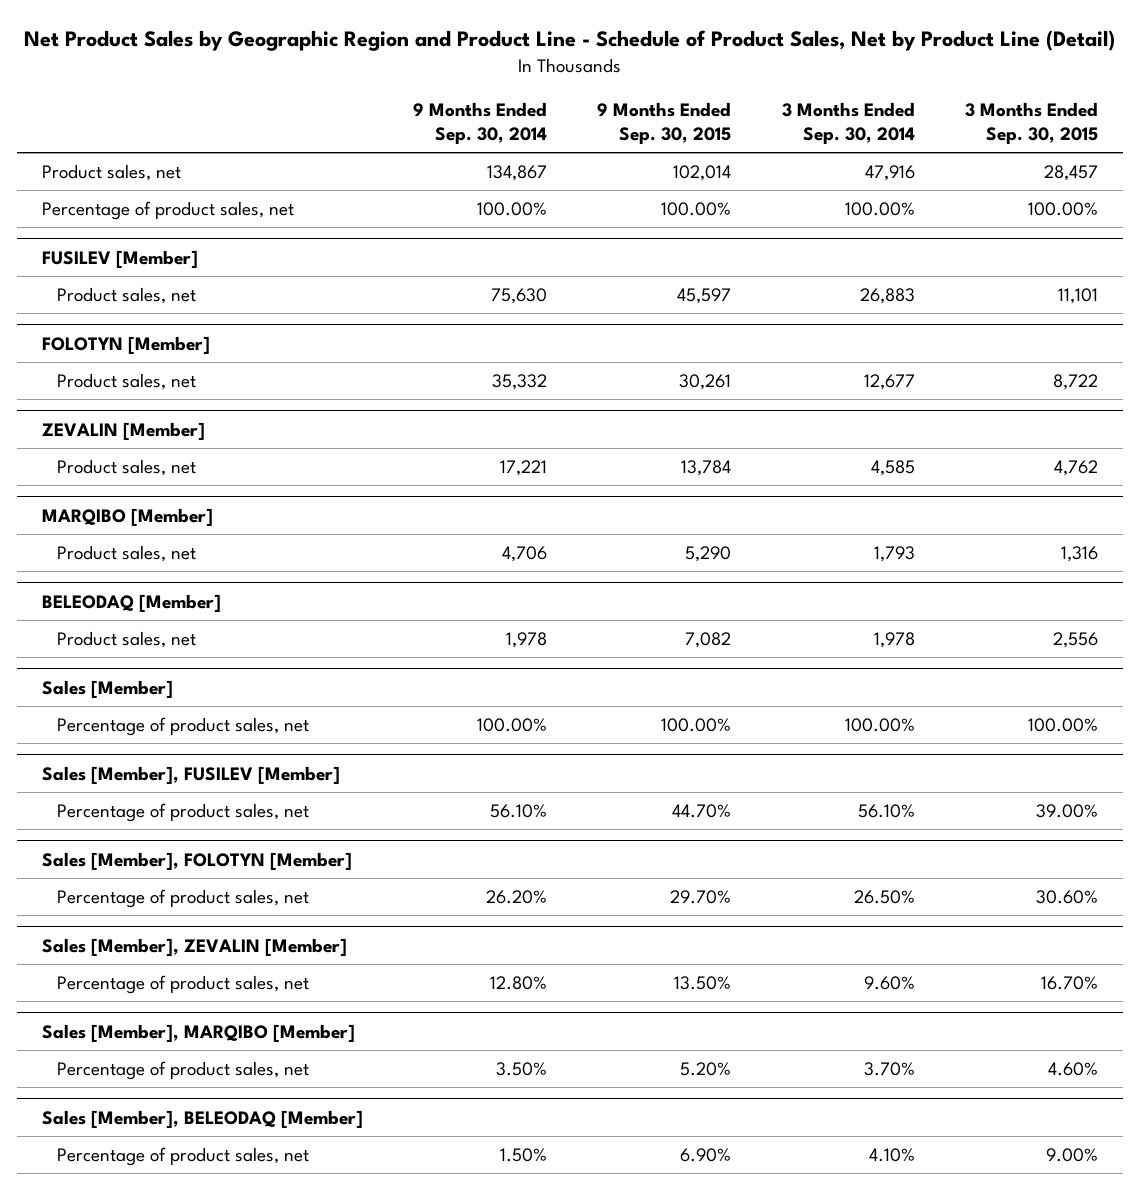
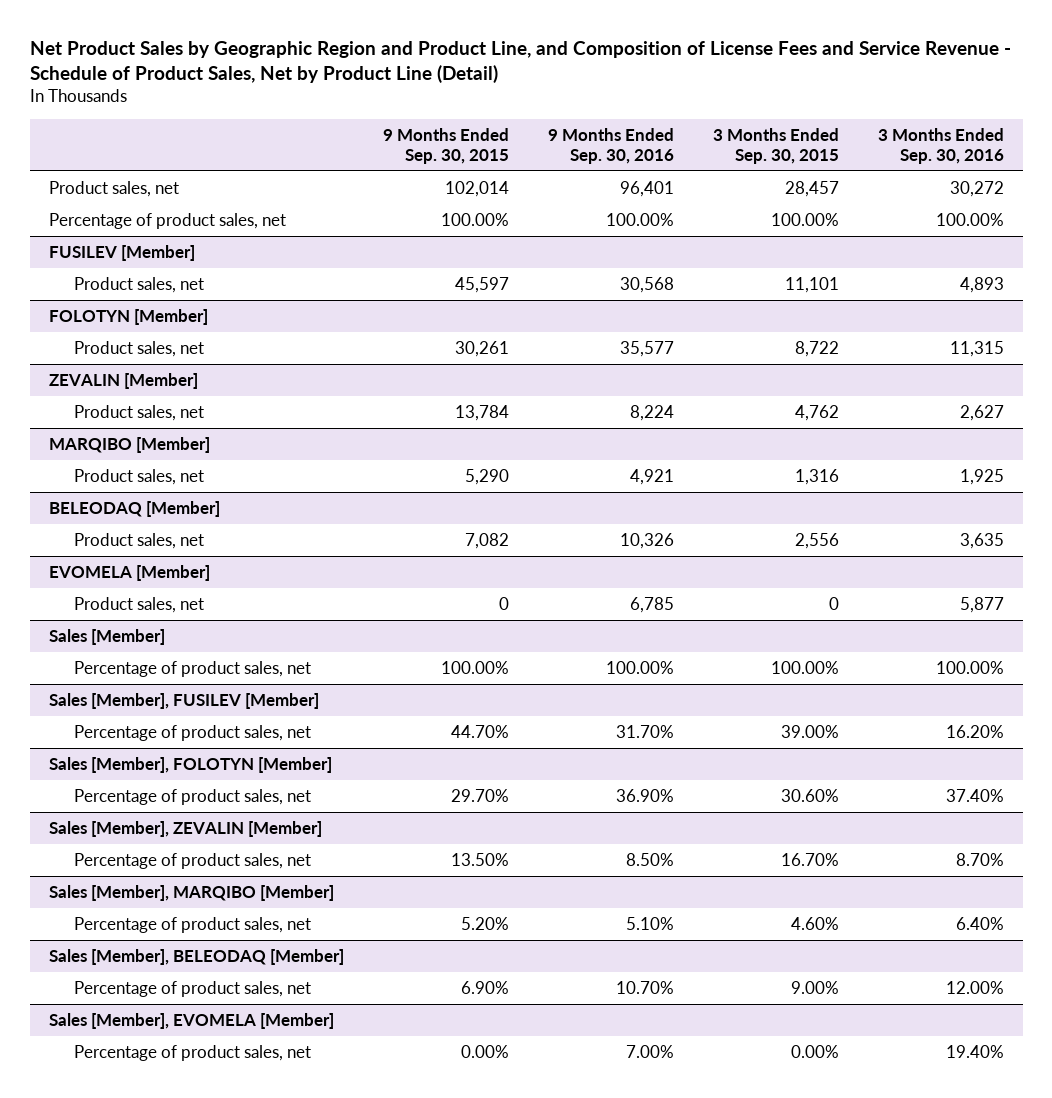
[23,30,1115,52] Net Product Sales by Geographic Region and Product Line - Schedule of Product Sales, Net by Product Line (Detail) -> [29,40,1011,84] Net Product Sales by Geographic Region and Product Line, and Composition of License Fees and Service Revenue - Schedule of Product Sales, Net by Product Line (Detail)
[413,101,548,144] 9 Months Ended Sep. 30, 2014 -> none
[781,101,915,144] 3 Months Ended Sep. 30, 2014 -> none
none -> [547,127,674,164] 9 Months Ended Sep. 30, 2016
none -> [877,127,1004,164] 3 Months Ended Sep. 30, 2016
none -> [48,564,210,581] EVOMELA [Member]
none -> [73,596,204,613] Product sales, net
none -> [48,1012,334,1029] Sales [Member], EVOMELA [Member]
none -> [73,1044,311,1061] Percentage of product sales, net

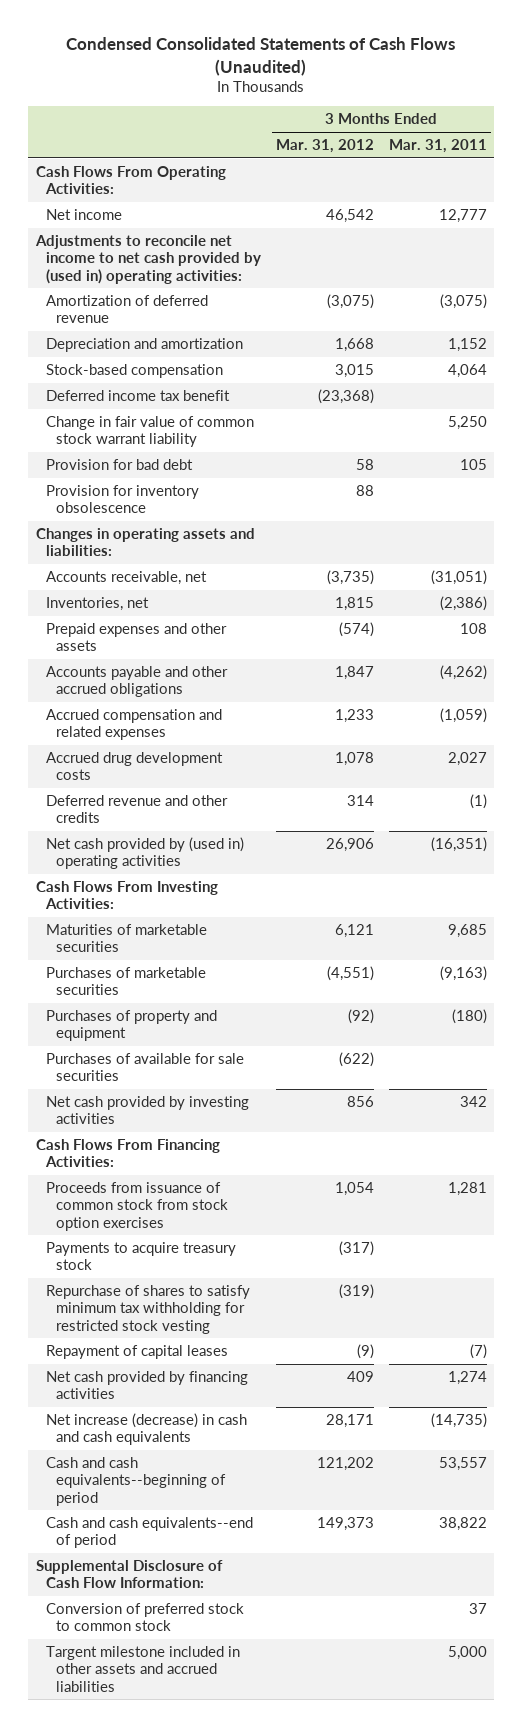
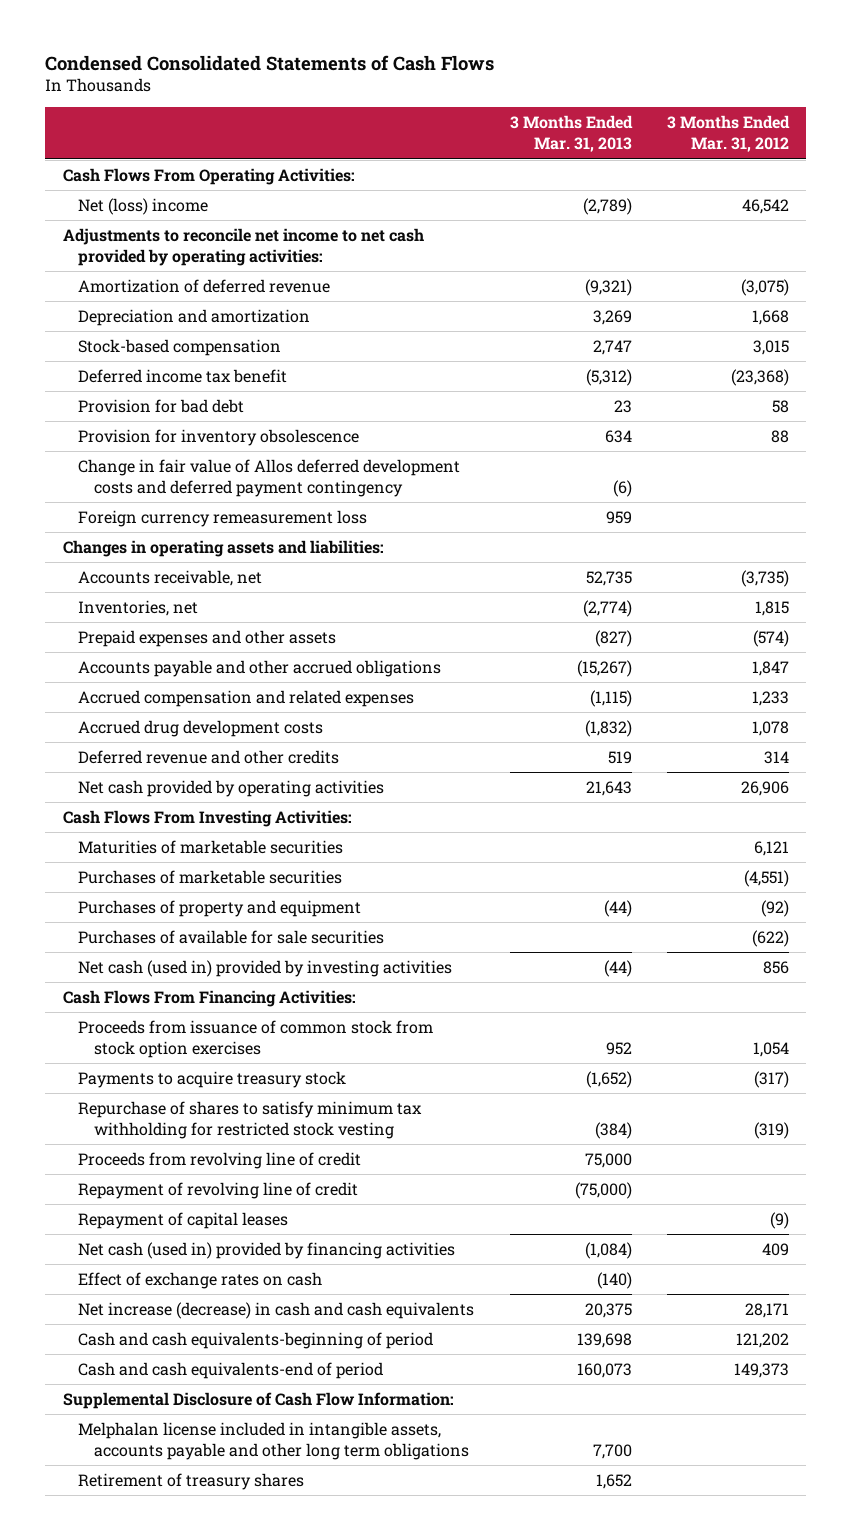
[66,37,456,76] Condensed Consolidated Statements of Cash Flows (Unaudited) -> [44,54,494,71] Condensed Consolidated Statements of Cash Flows
[388,139,487,154] Mar. 31, 2011 -> none
none -> [509,115,633,153] 3 Months Ended Mar. 31, 2013
[45,209,122,221] Net income -> [78,197,209,215] Net (loss) income
[34,235,261,284] Adjustments to reconcile net income to net cash provided by (used in) operating activities: -> [62,227,424,266] Adjustments to reconcile net income to net cash provided by operating activities:
[45,416,254,448] Change in fair value of common stock warrant liability -> none
none -> [78,458,461,497] Change in fair value of Allos deferred development costs and deferred payment contingency
none -> [78,509,368,527] Foreign currency remeasurement loss
[45,837,244,870] Net cash provided by (used in) operating activities -> [78,779,385,797] Net cash provided by operating activities
[45,1096,249,1125] Net cash provided by investing activities -> [78,959,453,977] Net cash (used in) provided by investing activities
none -> [78,1151,362,1169] Proceeds from revolving line of credit
none -> [78,1181,359,1199] Repayment of revolving line of credit
[45,1371,248,1400] Net cash provided by financing activities -> [78,1241,456,1259] Net cash (used in) provided by financing activities
none -> [78,1271,323,1289] Effect of exchange rates on cash
[45,1457,227,1506] Cash and cash equivalents--beginning of period -> [78,1331,434,1349] Cash and cash equivalents-beginning of period
[45,1517,253,1549] Cash and cash equivalents--end of period -> [78,1361,384,1379] Cash and cash equivalents-end of period
[45,1603,244,1632] Conversion of preferred stock to common stock -> none
[45,1646,240,1692] Targent milestone included in other assets and accrued liabilities -> none
none -> [78,1421,470,1460] Melphalan license included in intangible assets, accounts payable and other long term obligations
none -> [78,1472,305,1490] Retirement of treasury shares

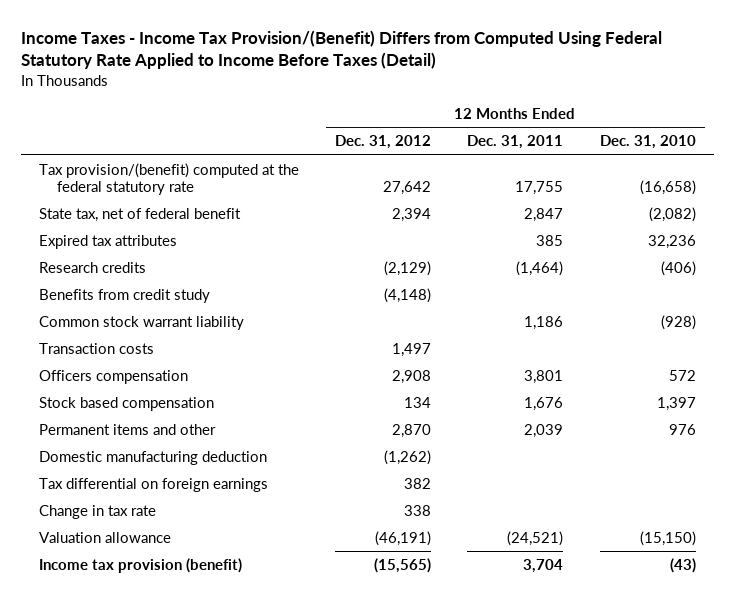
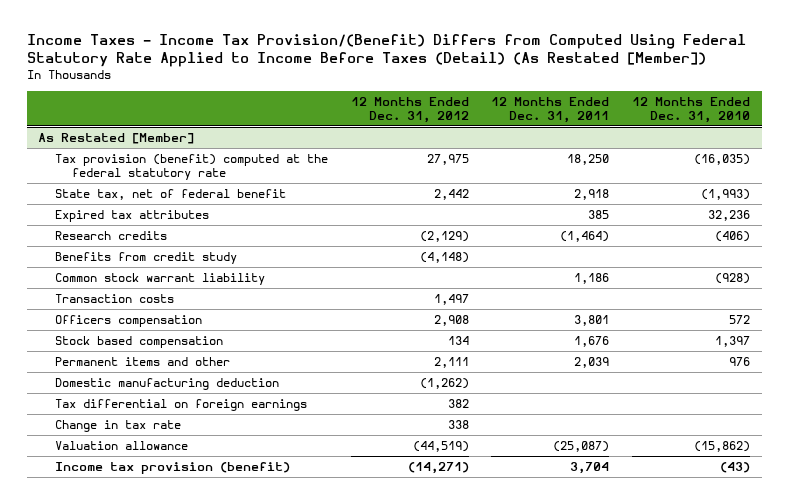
[21,29,663,70] Income Taxes - Income Tax Provision/(Benefit) Differs from Computed Using Federal Statutory Rate Applied to Income Before Taxes (Detail) -> [26,33,746,68] Income Taxes - Income Tax Provision/(Benefit) Differs from Computed Using Federal Statutory Rate Applied to Income Before Taxes (Detail) (As Restated [Member])
none -> [38,132,195,144] As Restated [Member]
[39,162,300,196] Tax provision/(benefit) computed at the federal statutory rate -> [54,153,328,180] Tax provision (benefit) computed at the federal statutory rate
[383,181,432,196] 27,642 -> [426,153,469,165] 27,975
[515,181,564,196] 17,755 -> [567,153,610,165] 18,250
[639,180,696,196] (16,658) -> [694,153,751,165] (16,035)
[392,207,432,222] 2,394 -> [433,188,469,200] 2,442
[524,207,564,222] 2,847 -> [574,188,610,200] 2,918
[648,206,696,222] (2,082) -> [701,188,751,200] (1,993)
[392,423,432,438] 2,870 -> [433,356,469,368] 2,111
[375,530,432,546] (46,191) -> [412,440,469,452] (44,519)
[507,530,564,546] (24,521) -> [553,440,610,452] (25,087)
[639,530,696,546] (15,150) -> [694,440,751,452] (15,862)
[374,557,432,573] (15,565) -> [407,461,469,474] (14,271)

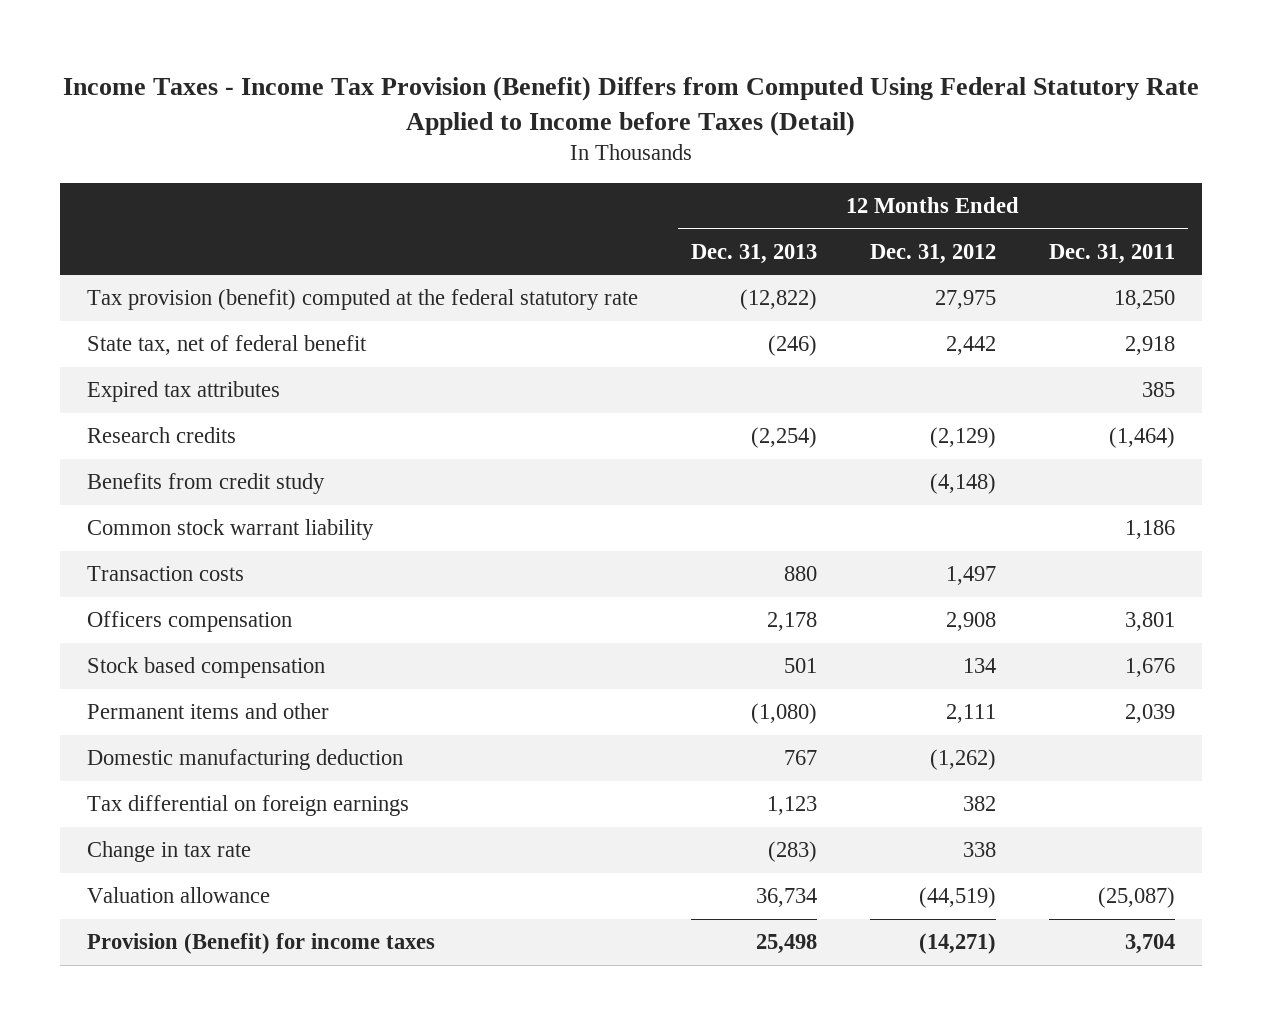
[26,33,746,68] Income Taxes - Income Tax Provision/(Benefit) Differs from Computed Using Federal Statutory Rate Applied to Income Before Taxes (Detail) (As Restated [Member]) -> [63,76,1200,137] Income Taxes - Income Tax Provision (Benefit) Differs from Computed Using Federal Statutory Rate Applied to Income before Taxes (Detail)
[632,96,751,123] 12 Months Ended Dec. 31, 2010 -> none
none -> [690,243,817,264] Dec. 31, 2013
[38,132,195,144] As Restated [Member] -> none
[54,461,290,474] Income tax provision (benefit) -> [86,933,435,955] Provision (Benefit) for income taxes

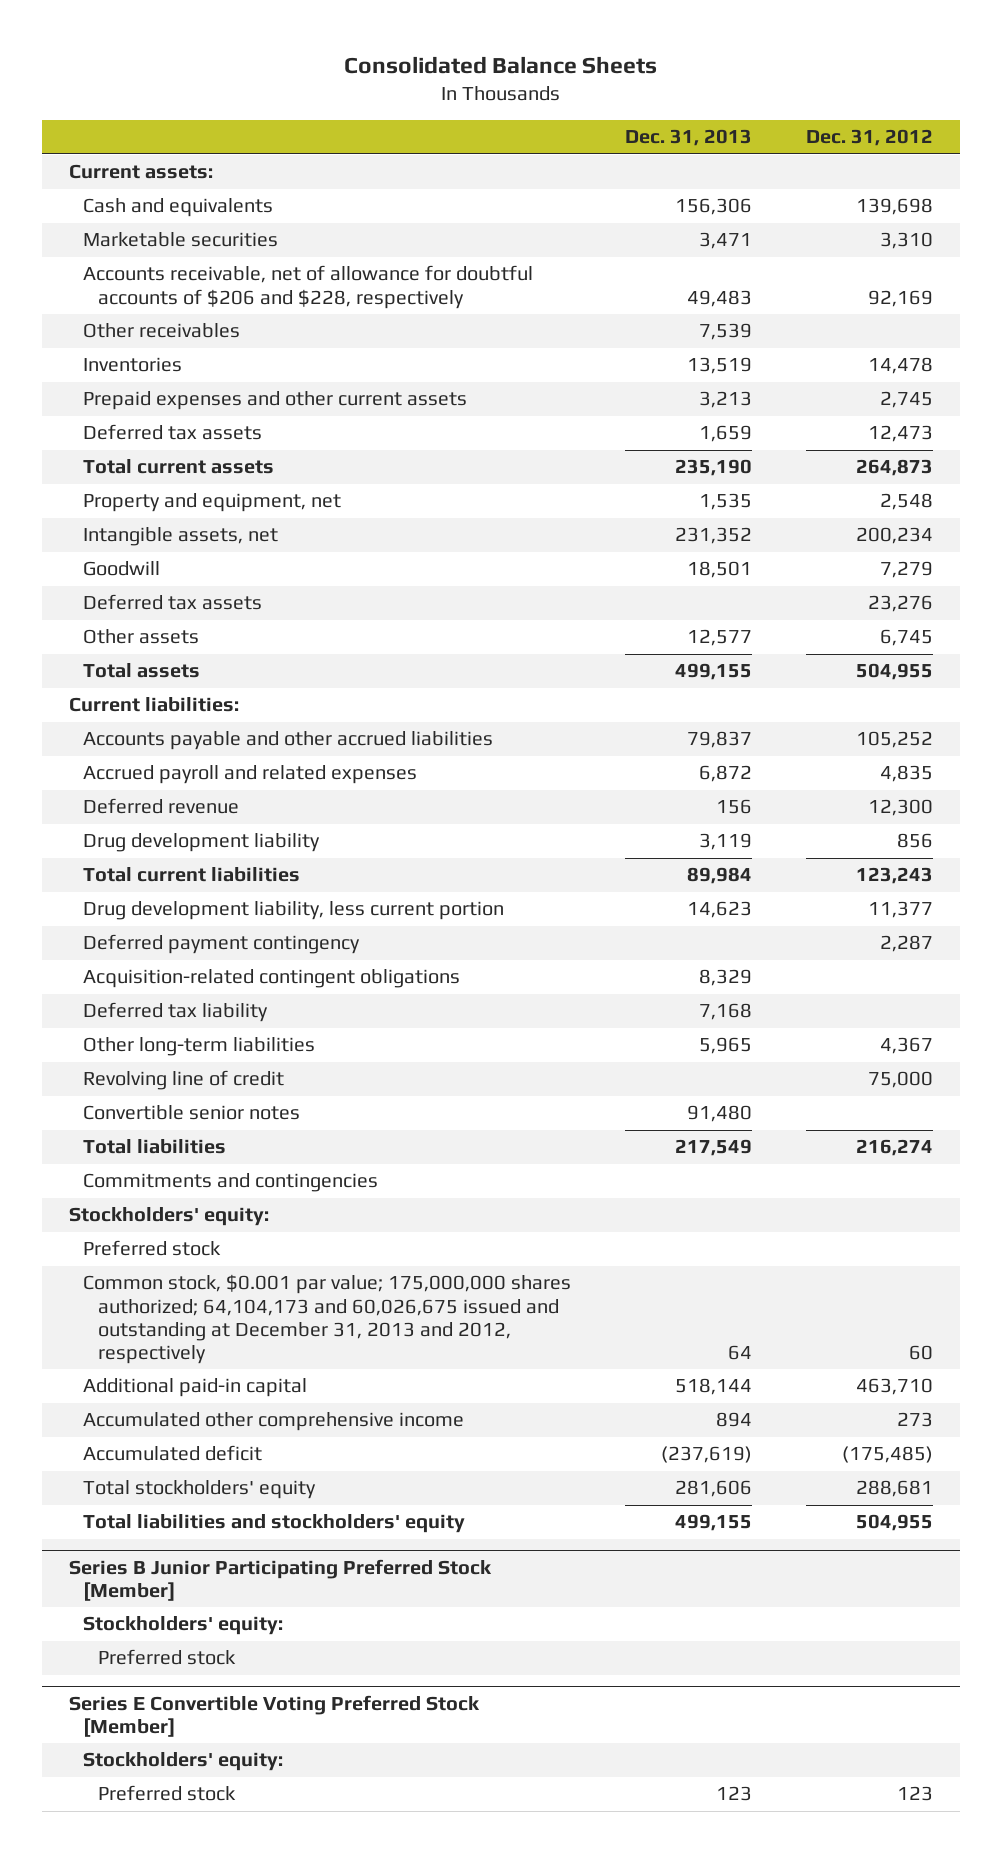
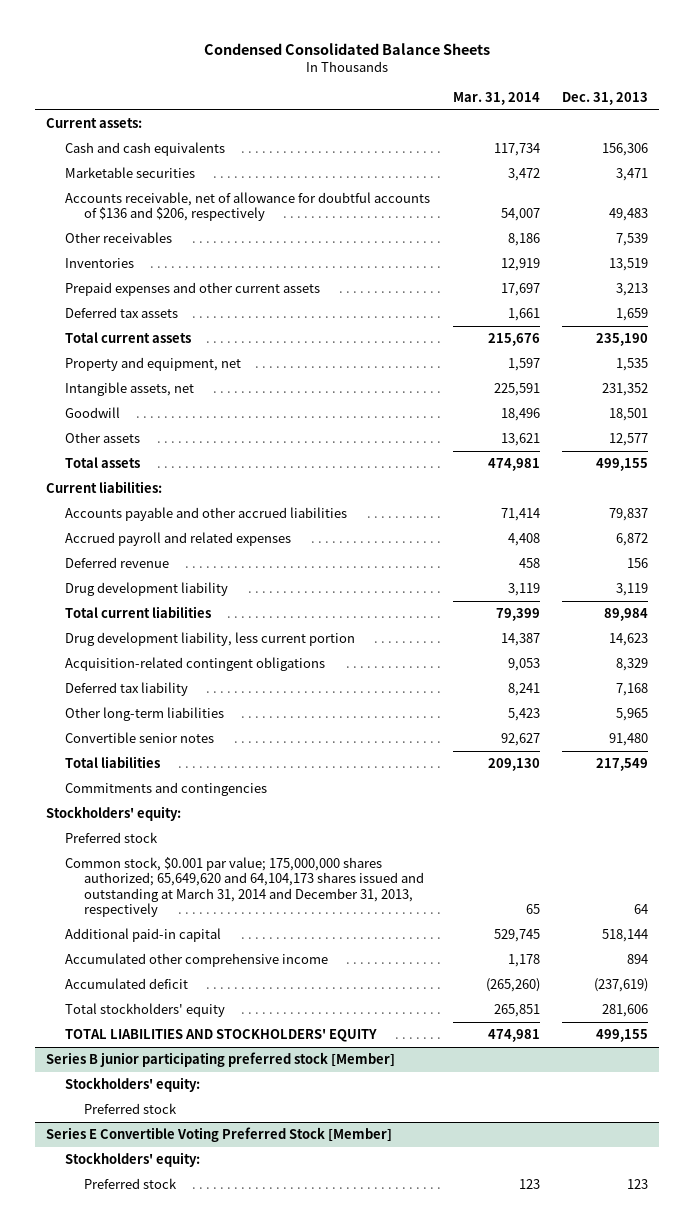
[344,55,658,74] Consolidated Balance Sheets -> [204,42,491,55] Condensed Consolidated Balance Sheets
[806,129,934,147] Dec. 31, 2012 -> none
none -> [452,92,540,106] Mar. 31, 2014
[83,198,274,218] Cash and equivalents -> [65,142,226,157] Cash and cash equivalents
[83,265,534,309] Accounts receivable, net of allowance for doubtful accounts of $206 and $228, respectively -> [65,192,431,222] Accounts receivable, net of allowance for doubtful accounts of $136 and $206, respectively
[83,594,263,611] Deferred tax assets -> none
[83,934,361,955] Deferred payment contingency -> none
[83,1070,285,1091] Revolving line of credit -> none
[83,1274,572,1365] Common stock, $0.001 par value; 175,000,000 shares authorized; 64,104,173 and 60,026,675 issued and outstanding at December 31, 2013 and 2012, respectively -> [65,857,425,917] Common stock, $0.001 par value; 175,000,000 shares authorized; 65,649,620 and 64,104,173 shares issued and outstanding at March 31, 2014 and December 31, 2013, respectively
[83,1514,466,1534] Total liabilities and stockholders' equity -> [65,1029,378,1043] TOTAL LIABILITIES AND STOCKHOLDERS' EQUITY
[68,1558,492,1602] Series B Junior Participating Preferred Stock [Member] -> [46,1052,396,1068] Series B junior participating preferred stock [Member]

